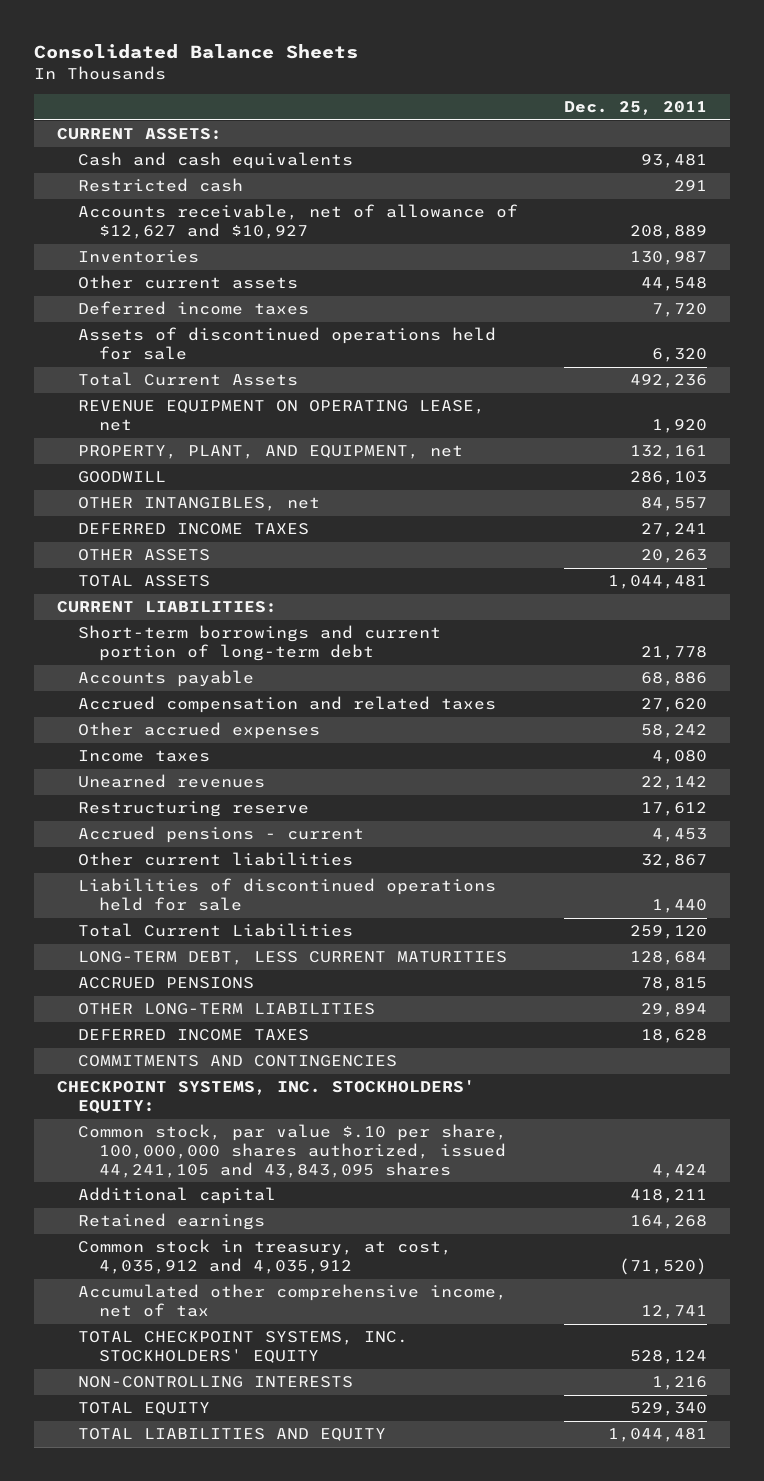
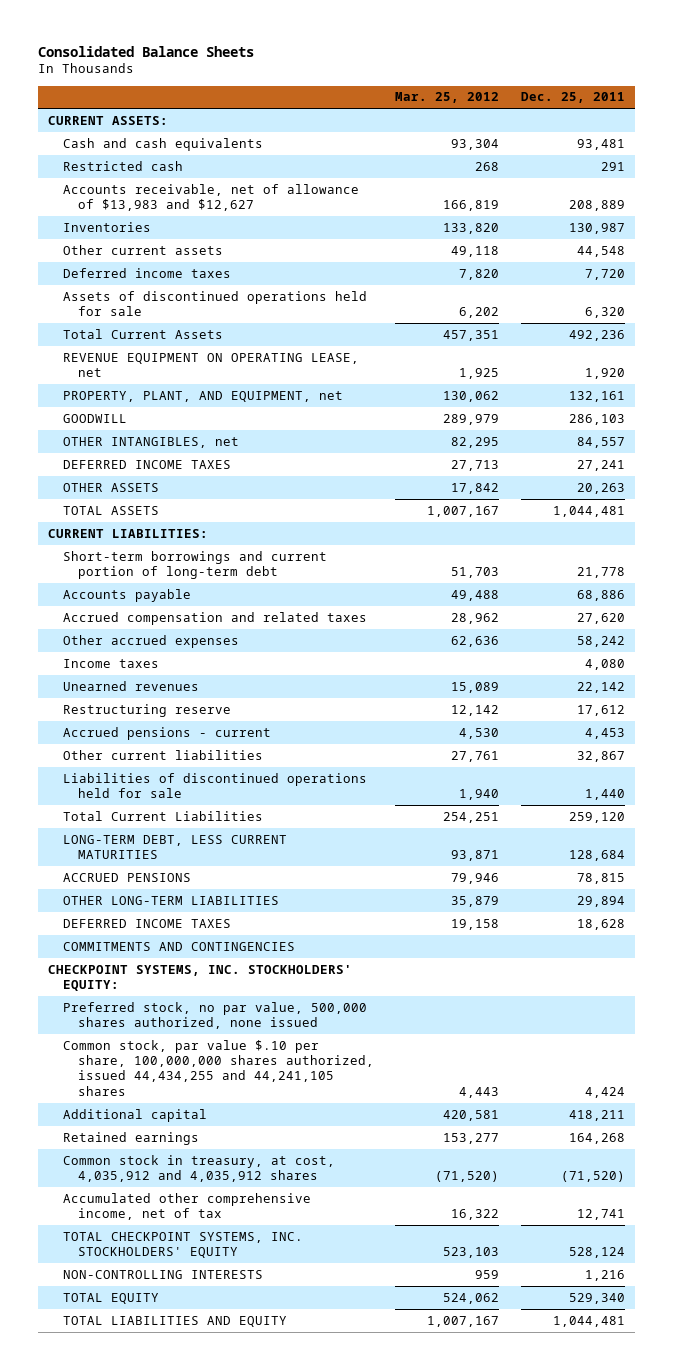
none -> [395,92,500,104] Mar. 25, 2012
[77,204,518,240] Accounts receivable, net of allowance of $12,627 and $10,927 -> [63,183,360,212] Accounts receivable, net of allowance of $13,983 and $12,627
none -> [63,1001,368,1030] Preferred stock, no par value, 500,000 shares authorized, none issued
[77,1124,507,1178] Common stock, par value $.10 per share, 100,000,000 shares authorized, issued 44,241,105 and 43,843,095 shares -> [63,1039,375,1096] Common stock, par value $.10 per share, 100,000,000 shares authorized, issued 44,434,255 and 44,241,105 shares
[77,1239,452,1275] Common stock in treasury, at cost, 4,035,912 and 4,035,912 -> [63,1154,336,1183] Common stock in treasury, at cost, 4,035,912 and 4,035,912 shares

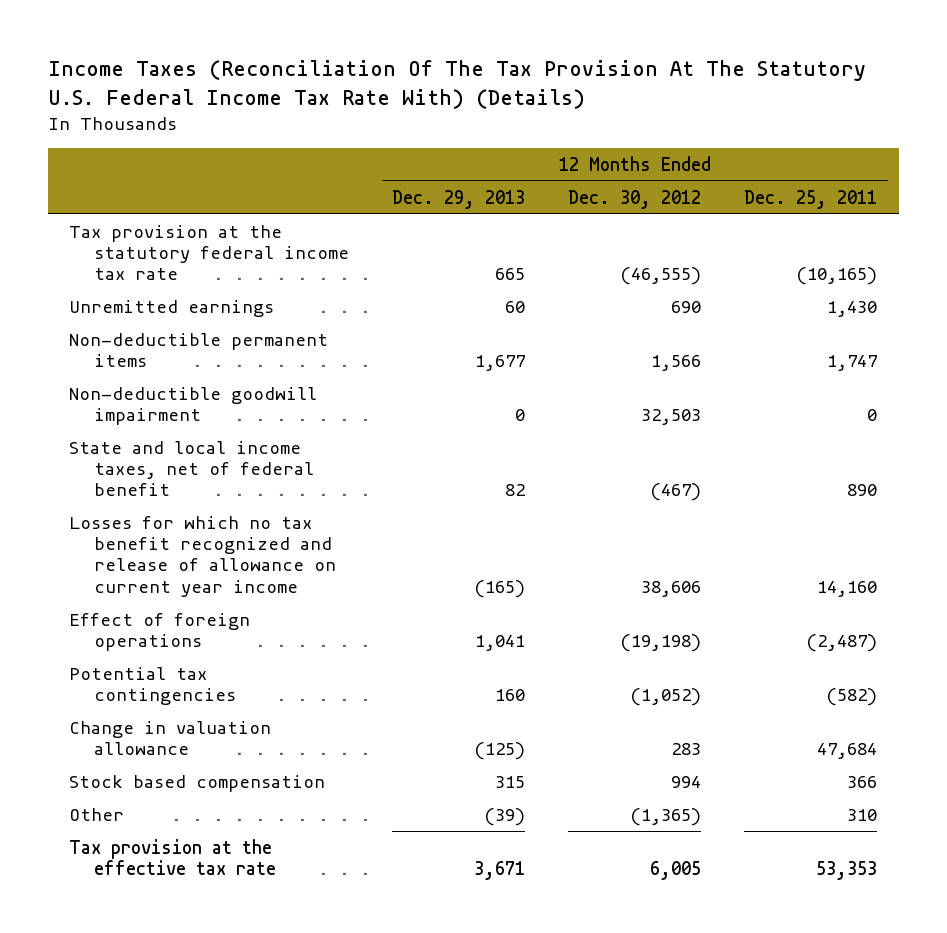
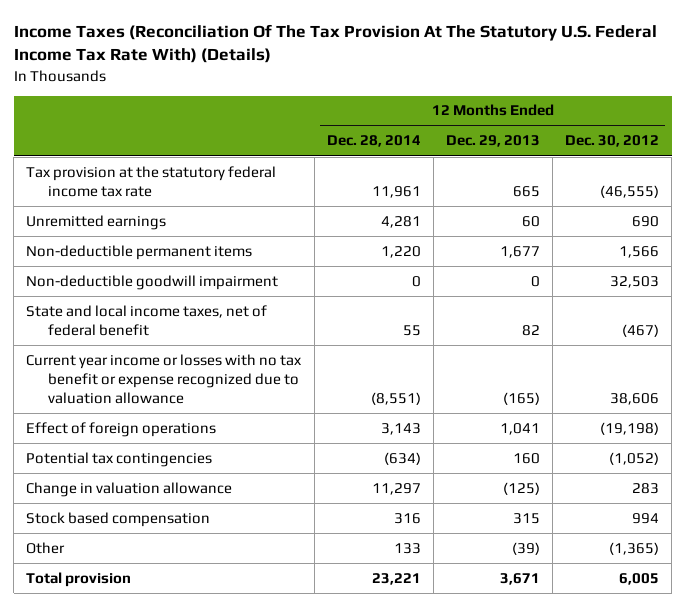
[744,189,878,209] Dec. 25, 2011 -> none
none -> [326,135,421,148] Dec. 28, 2014
[69,515,337,597] Losses for which no tax benefit recognized and release of allowance on current year income -> [26,353,303,404] Current year income or losses with no tax benefit or expense recognized due to valuation allowance
[69,838,277,875] Tax provision at the effective tax rate -> [26,571,132,587] Total provision

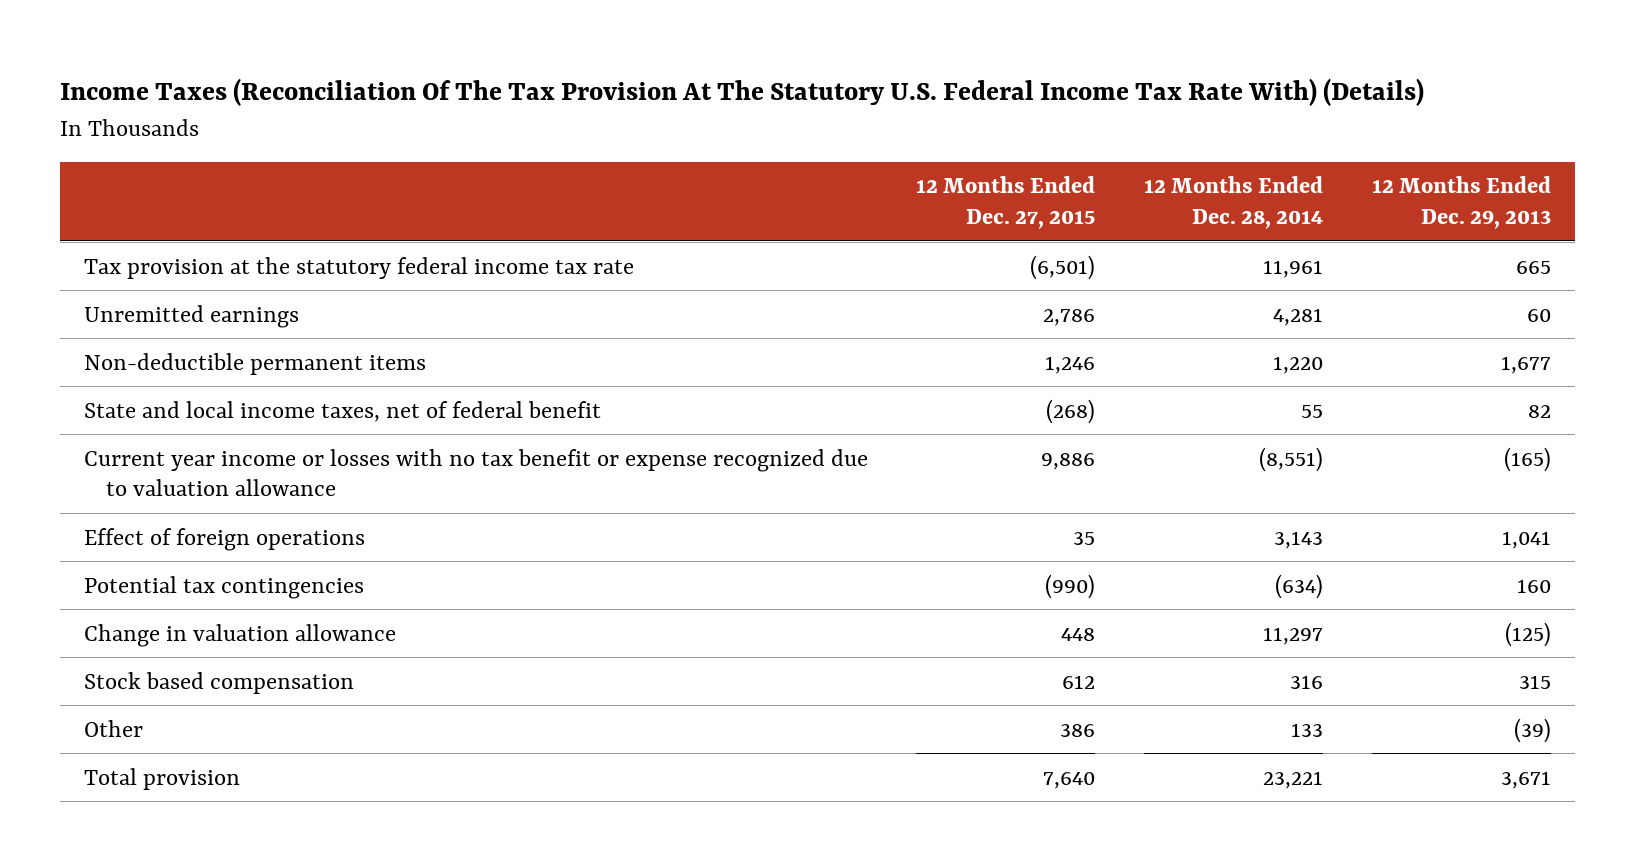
[565,135,660,148] Dec. 30, 2012 -> none
none -> [916,176,1096,230] 12 Months Ended Dec. 27, 2015
[26,274,279,290] Non-deductible goodwill impairment -> none

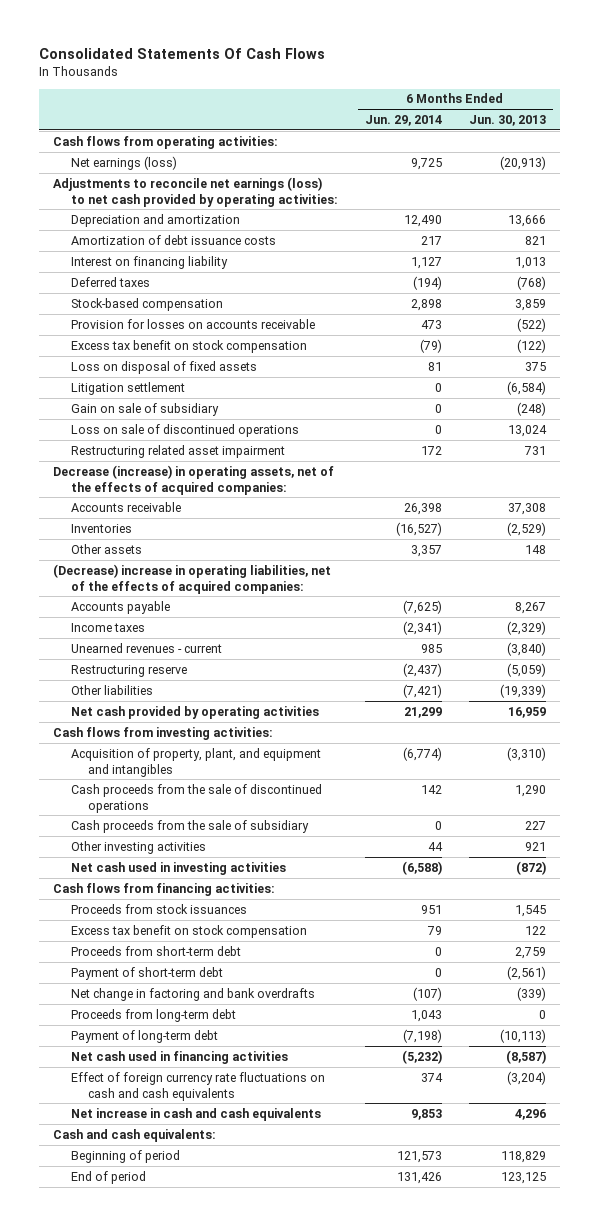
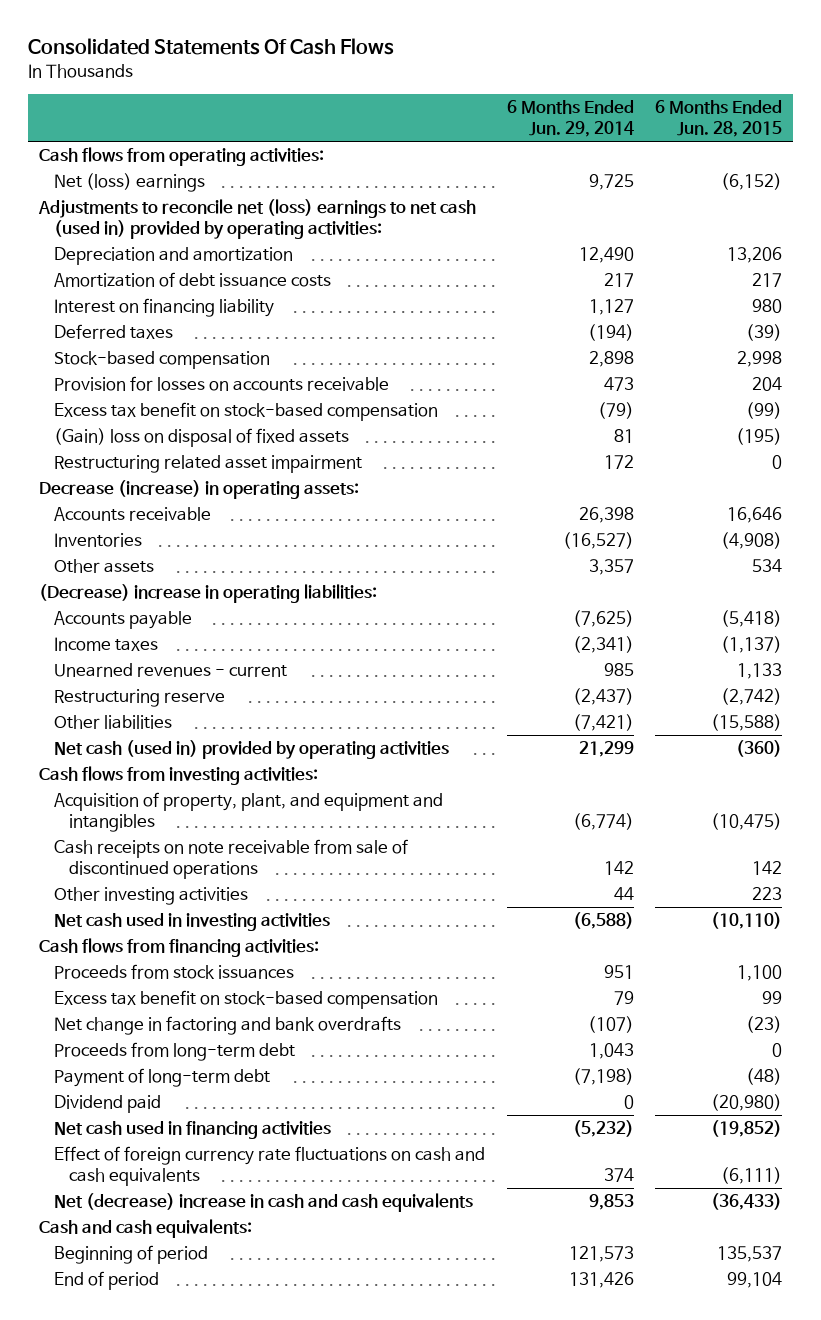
[469,114,547,126] Jun. 30, 2013 -> none
none -> [655,100,783,137] 6 Months Ended Jun. 28, 2015
[70,155,177,170] Net earnings (loss) -> [53,173,205,193] Net (loss) earnings
[52,176,338,207] Adjustments to reconcile net earnings (loss) to net cash provided by operating activities: -> [37,199,476,239] Adjustments to reconcile net (loss) earnings to net cash (used in) provided by operating activities:
[70,381,185,395] Litigation settlement -> none
[70,402,219,416] Gain on sale of subsidiary -> none
[70,423,299,437] Loss on sale of discontinued operations -> none
[70,339,307,353] Excess tax benefit on stock compensation -> [53,402,438,422] Excess tax benefit on stock-based compensation
[70,360,257,374] Loss on disposal of fixed assets -> [53,428,349,448] (Gain) loss on disposal of fixed assets
[52,464,334,495] Decrease (increase) in operating assets, net of the effects of acquired companies: -> [38,480,359,500] Decrease (increase) in operating assets:
[52,563,331,594] (Decrease) increase in operating liabilities, net of the effects of acquired companies: -> [38,584,377,604] (Decrease) increase in operating liabilities:
[70,705,319,719] Net cash provided by operating activities -> [53,740,449,760] Net cash (used in) provided by operating activities
[70,819,309,833] Cash proceeds from the sale of subsidiary -> none
[70,783,322,813] Cash proceeds from the sale of discontinued operations -> [53,839,408,879] Cash receipts on note receivable from sale of discontinued operations
[70,945,241,956] Proceeds from short-term debt -> none
[70,966,223,980] Payment of short-term debt -> none
[70,924,307,938] Excess tax benefit on stock compensation -> [53,990,438,1010] Excess tax benefit on stock-based compensation
none -> [53,1095,161,1114] Dividend paid
[70,1107,321,1121] Net increase in cash and cash equivalents -> [53,1193,473,1213] Net (decrease) increase in cash and cash equivalents

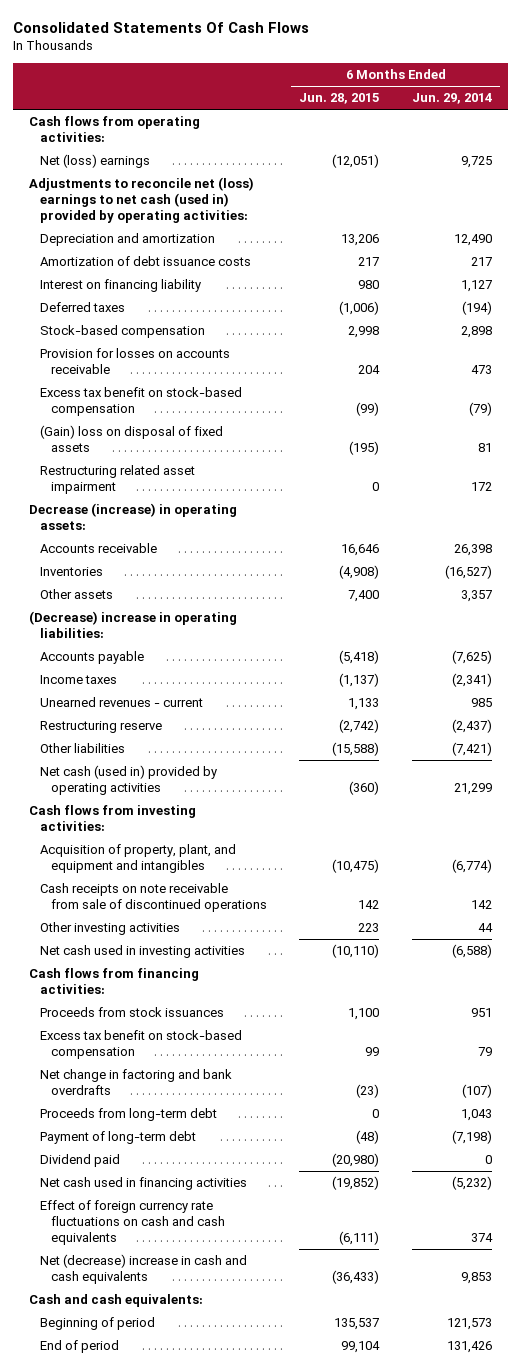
[721,173,783,191] (6,152) -> [332,154,380,169] (12,051)
[746,324,783,342] (39) -> [339,301,380,316] (1,006)
[752,559,783,573] 534 -> [348,590,380,603] 7,400

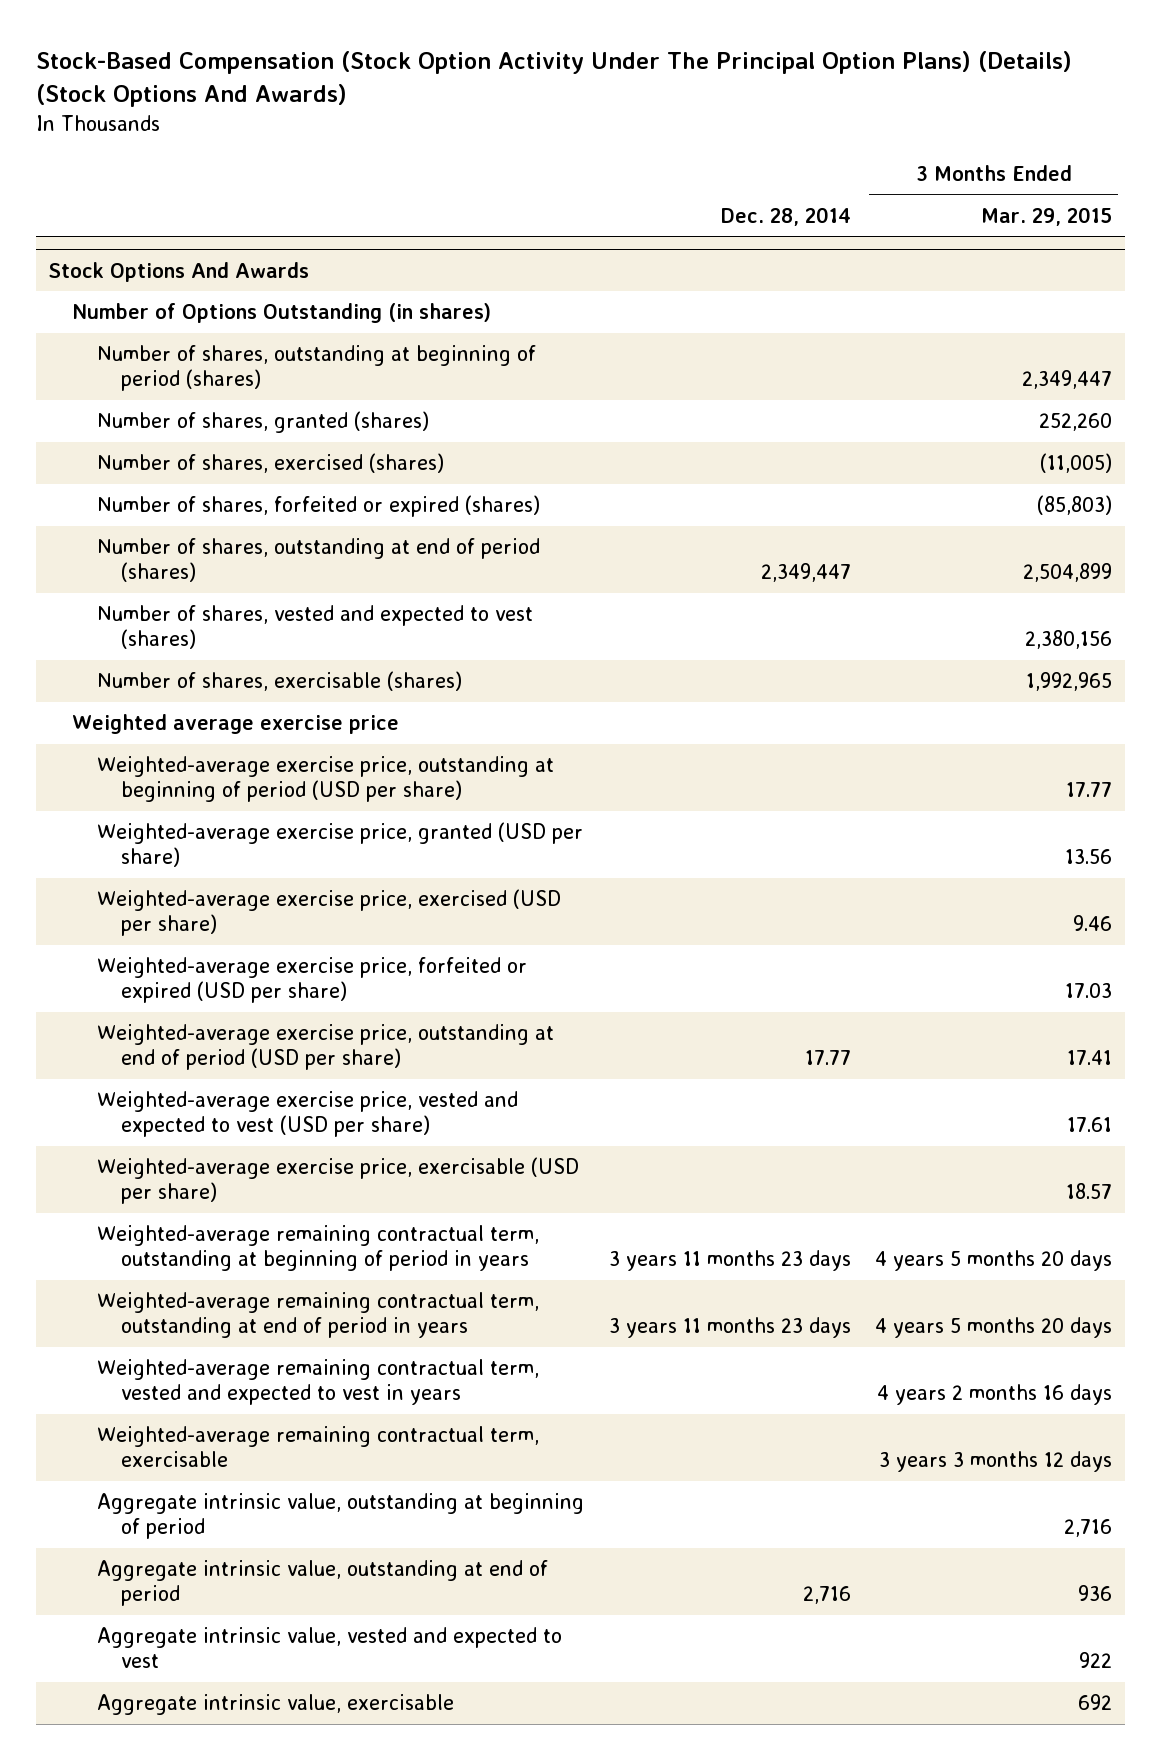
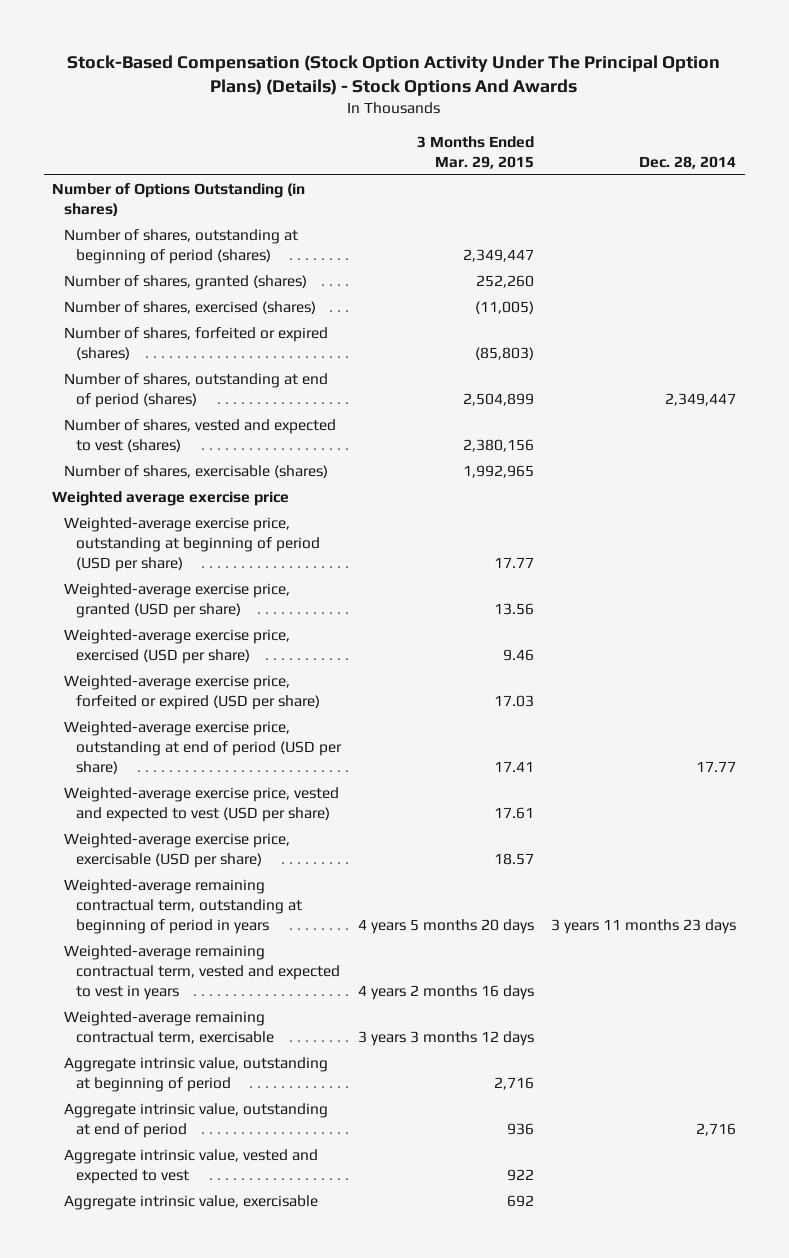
[35,51,1072,108] Stock-Based Compensation (Stock Option Activity Under The Principal Option Plans) (Details) (Stock Options And Awards) -> [67,54,721,97] Stock-Based Compensation (Stock Option Activity Under The Principal Option Plans) (Details) - Stock Options And Awards
[48,261,310,282] Stock Options And Awards -> none
[96,1292,539,1338] Weighted-average remaining contractual term, outstanding at end of period in years -> none

